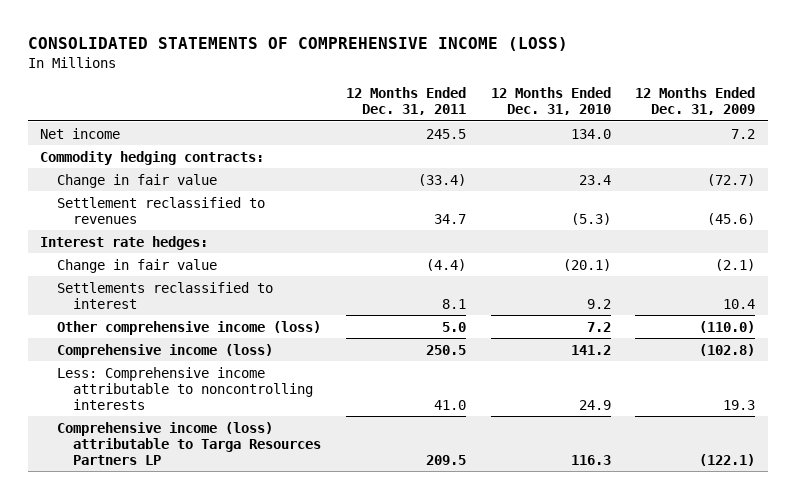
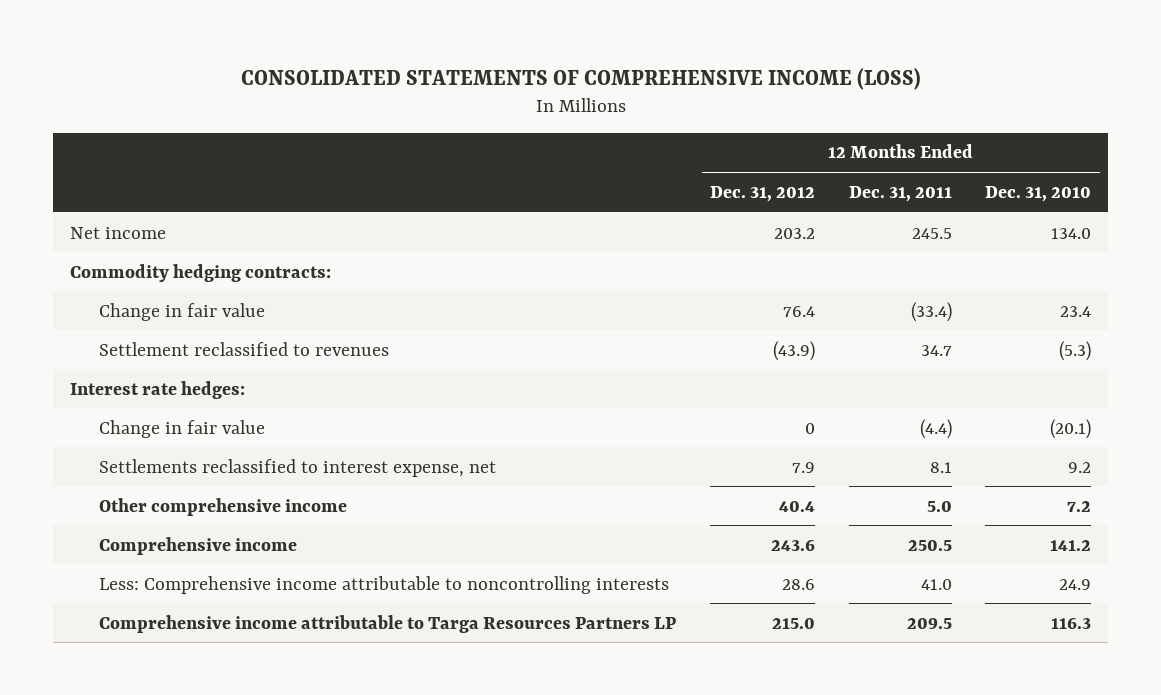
[635,87,756,116] 12 Months Ended Dec. 31, 2009 -> none
none -> [709,185,815,202] Dec. 31, 2012
[56,281,273,309] Settlements reclassified to interest -> [99,458,497,477] Settlements reclassified to interest expense, net
[56,320,321,335] Other comprehensive income (loss) -> [99,497,348,516] Other comprehensive income
[56,343,273,358] Comprehensive income (loss) -> [99,536,298,555] Comprehensive income
[56,421,321,465] Comprehensive income (loss) attributable to Targa Resources Partners LP -> [99,614,677,633] Comprehensive income attributable to Targa Resources Partners LP

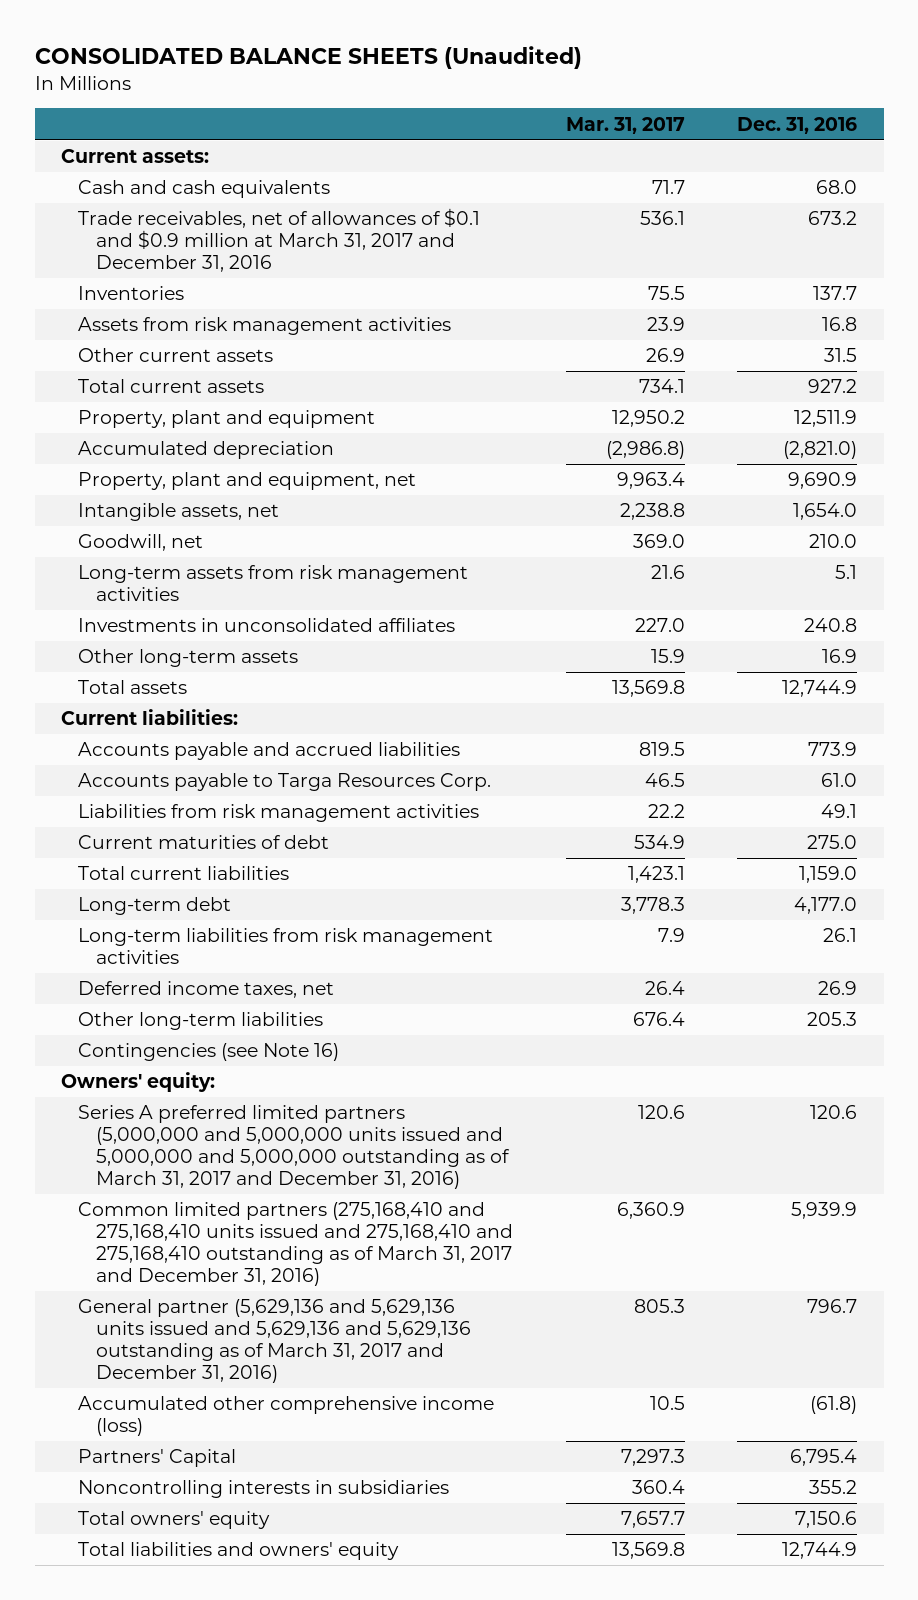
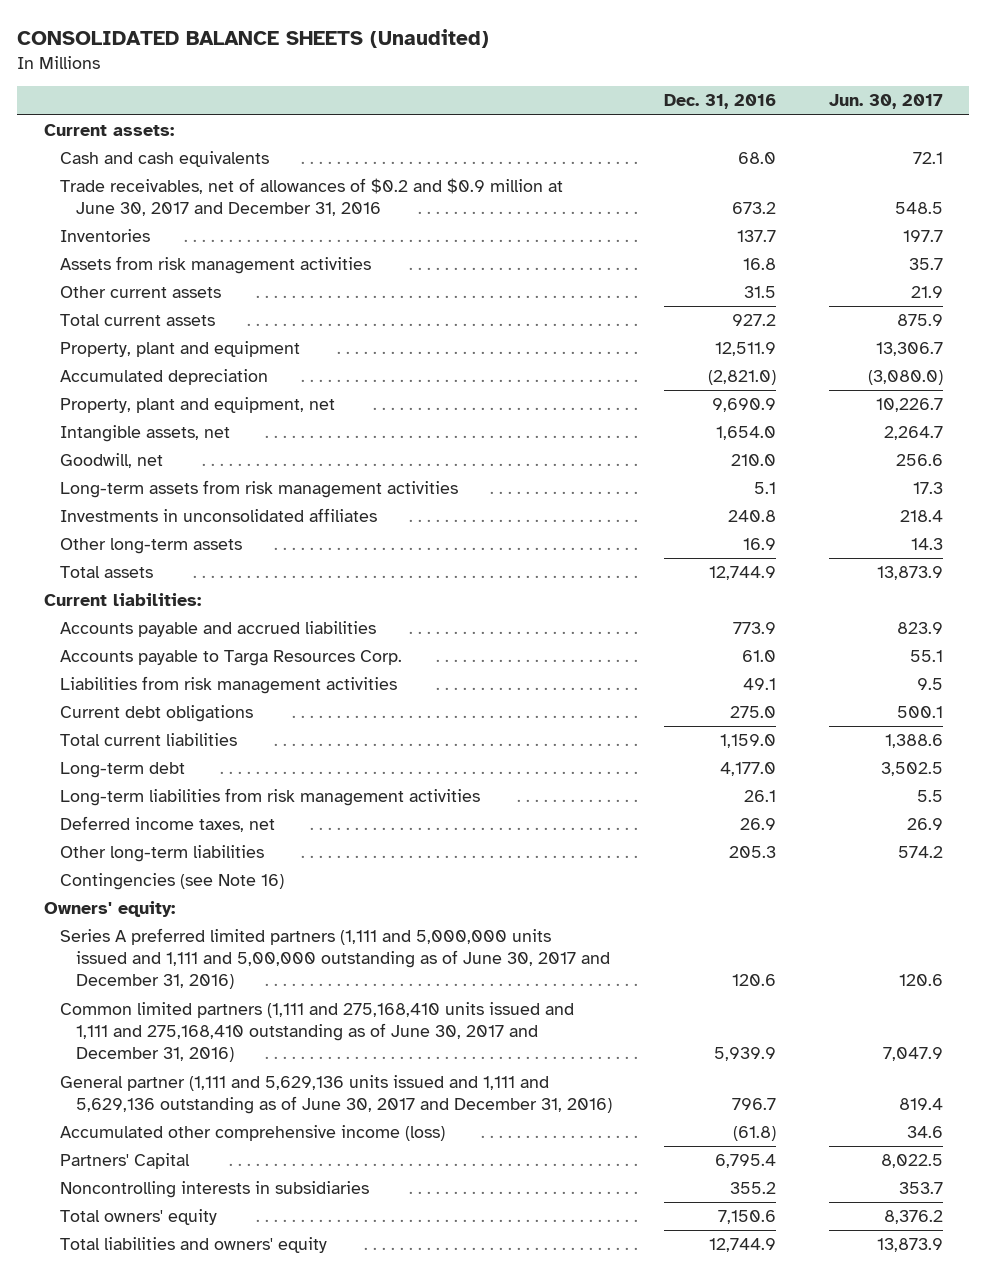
[565,116,685,134] Mar. 31, 2017 -> none
none -> [828,94,943,110] Jun. 30, 2017
[78,208,481,273] Trade receivables, net of allowances of $0.1 and $0.9 million at March 31, 2017 and December 31, 2016 -> [59,178,563,217] Trade receivables, net of allowances of $0.2 and $0.9 million at June 30, 2017 and December 31, 2016
[78,835,330,850] Current maturities of debt -> [59,705,253,723] Current debt obligations
[78,1105,510,1190] Series A preferred limited partners (5,000,000 and 5,000,000 units issued and 5,000,000 and 5,000,000 outstanding as of March 31, 2017 and December 31, 2016) -> [59,928,610,990] Series A preferred limited partners (1,111 and 5,000,000 units issued and 1,111 and 5,00,000 outstanding as of June 30, 2017 and December 31, 2016)
[78,1202,513,1287] Common limited partners (275,168,410 and 275,168,410 units issued and 275,168,410 and 275,168,410 outstanding as of March 31, 2017 and December 31, 2016) -> [59,1002,574,1063] Common limited partners (1,111 and 275,168,410 units issued and 1,111 and 275,168,410 outstanding as of June 30, 2017 and December 31, 2016)
[78,1299,471,1384] General partner (5,629,136 and 5,629,136 units issued and 5,629,136 and 5,629,136 outstanding as of March 31, 2017 and December 31, 2016) -> [59,1075,612,1115] General partner (1,111 and 5,629,136 units issued and 1,111 and 5,629,136 outstanding as of June 30, 2017 and December 31, 2016)

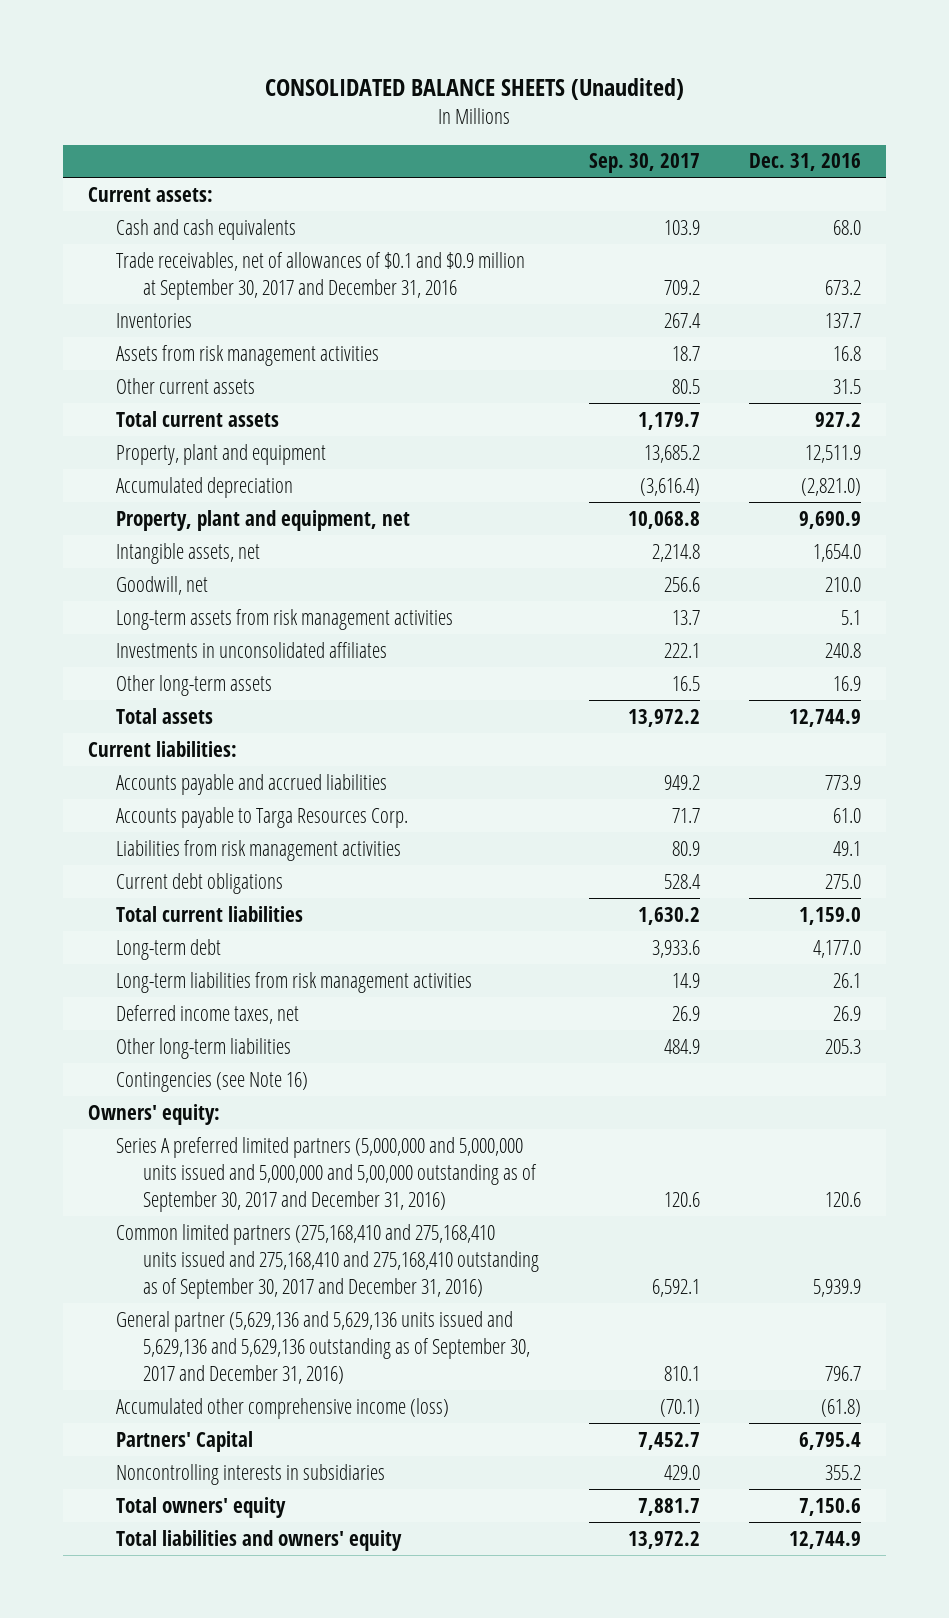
[828,94,943,110] Jun. 30, 2017 -> none
none -> [588,153,700,174] Sep. 30, 2017
[59,178,563,217] Trade receivables, net of allowances of $0.2 and $0.9 million at June 30, 2017 and December 31, 2016 -> [115,251,525,300] Trade receivables, net of allowances of $0.1 and $0.9 million at September 30, 2017 and December 31, 2016
[59,928,610,990] Series A preferred limited partners (1,111 and 5,000,000 units issued and 1,111 and 5,00,000 outstanding as of June 30, 2017 and December 31, 2016) -> [115,1136,538,1212] Series A preferred limited partners (5,000,000 and 5,000,000 units issued and 5,000,000 and 5,00,000 outstanding as of September 30, 2017 and December 31, 2016)
[59,1002,574,1063] Common limited partners (1,111 and 275,168,410 units issued and 1,111 and 275,168,410 outstanding as of June 30, 2017 and December 31, 2016) -> [115,1223,540,1299] Common limited partners (275,168,410 and 275,168,410 units issued and 275,168,410 and 275,168,410 outstanding as of September 30, 2017 and December 31, 2016)
[59,1075,612,1115] General partner (1,111 and 5,629,136 units issued and 1,111 and 5,629,136 outstanding as of June 30, 2017 and December 31, 2016) -> [115,1310,531,1384] General partner (5,629,136 and 5,629,136 units issued and 5,629,136 and 5,629,136 outstanding as of September 30, 2017 and December 31, 2016)

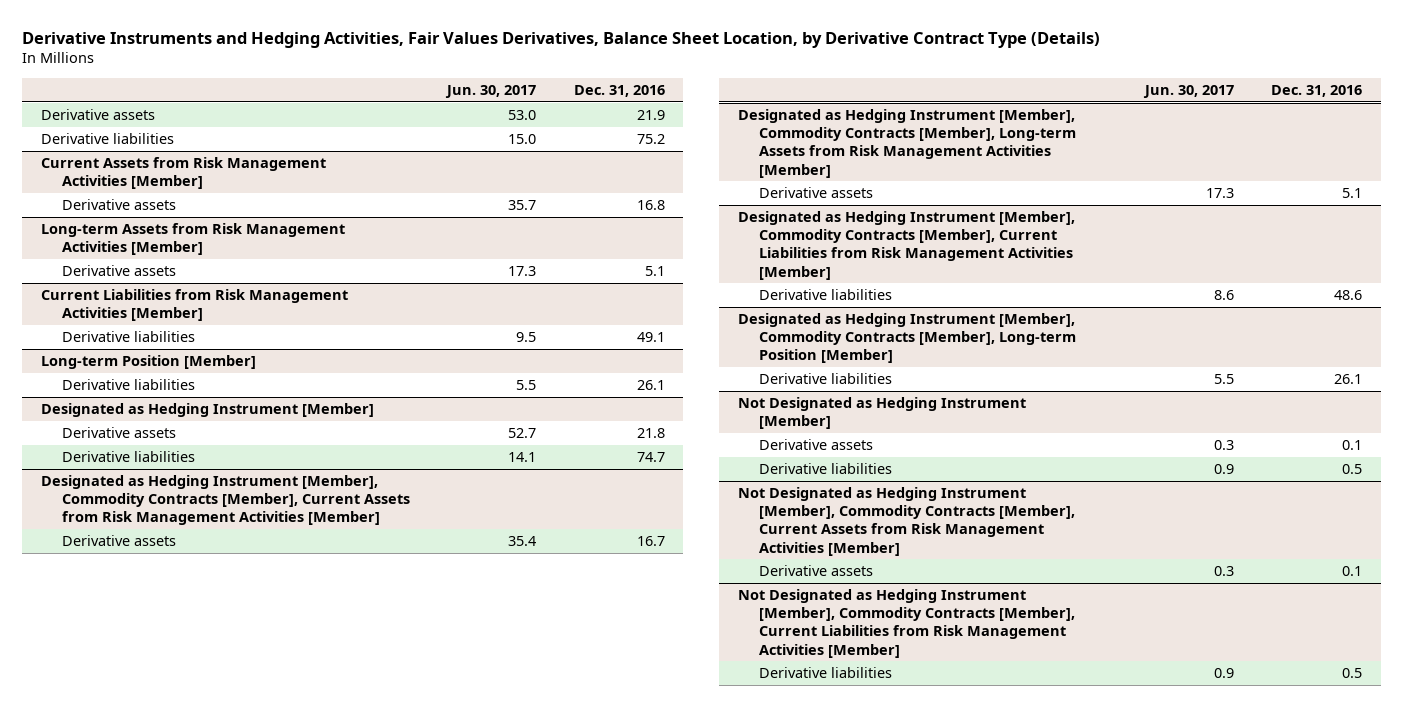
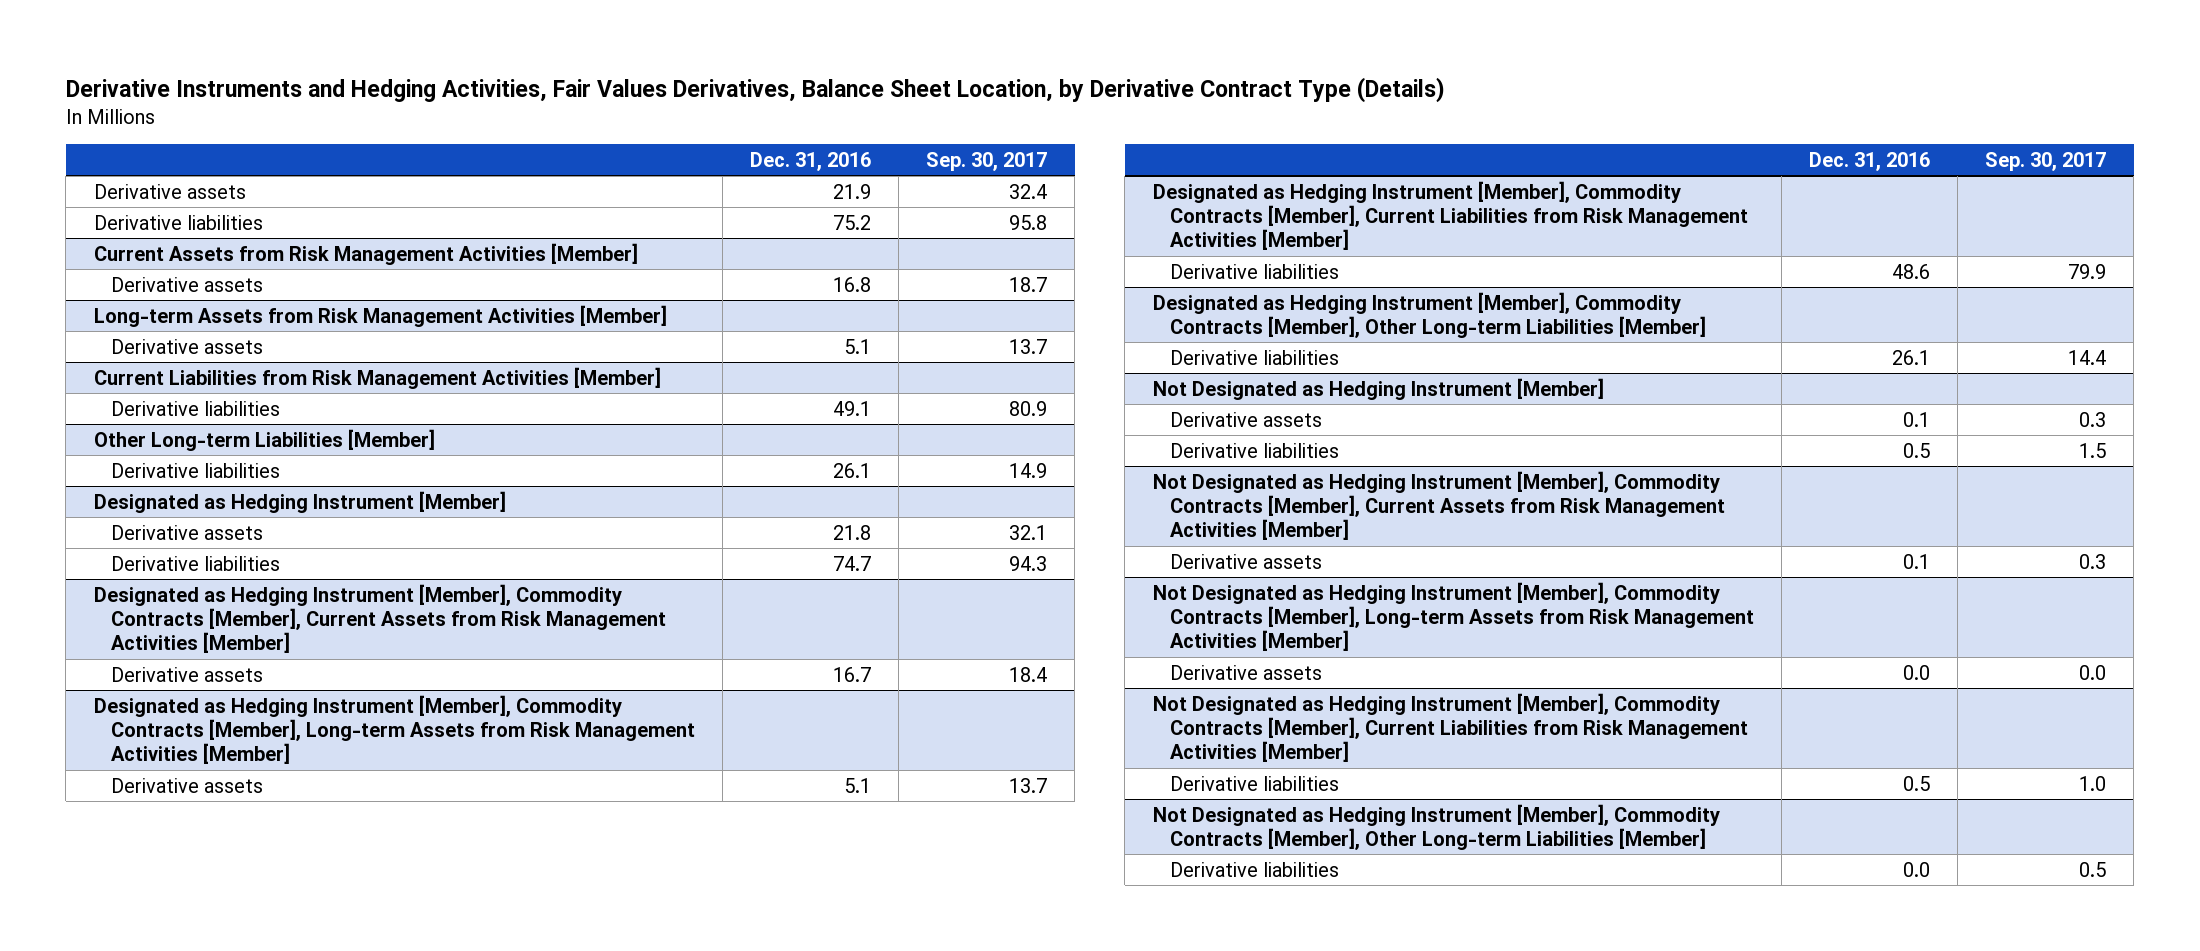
[445,84,537,98] Jun. 30, 2017 -> none
none -> [926,151,1048,171] Sep. 30, 2017
[40,355,256,370] Long-term Position [Member] -> [93,428,435,451] Other Long-term Liabilities [Member]
[738,313,1077,364] Designated as Hedging Instrument [Member], Commodity Contracts [Member], Long-term Position [Member] -> [1152,291,1706,338] Designated as Hedging Instrument [Member], Commodity Contracts [Member], Other Long-term Liabilities [Member]
none -> [1152,581,1754,652] Not Designated as Hedging Instrument [Member], Commodity Contracts [Member], Long-term Assets from Risk Management Activities [Member]
none -> [1169,664,1322,680] Derivative assets
none -> [1152,803,1720,850] Not Designated as Hedging Instrument [Member], Commodity Contracts [Member], Other Long-term Liabilities [Member]
none -> [1169,861,1339,877] Derivative liabilities

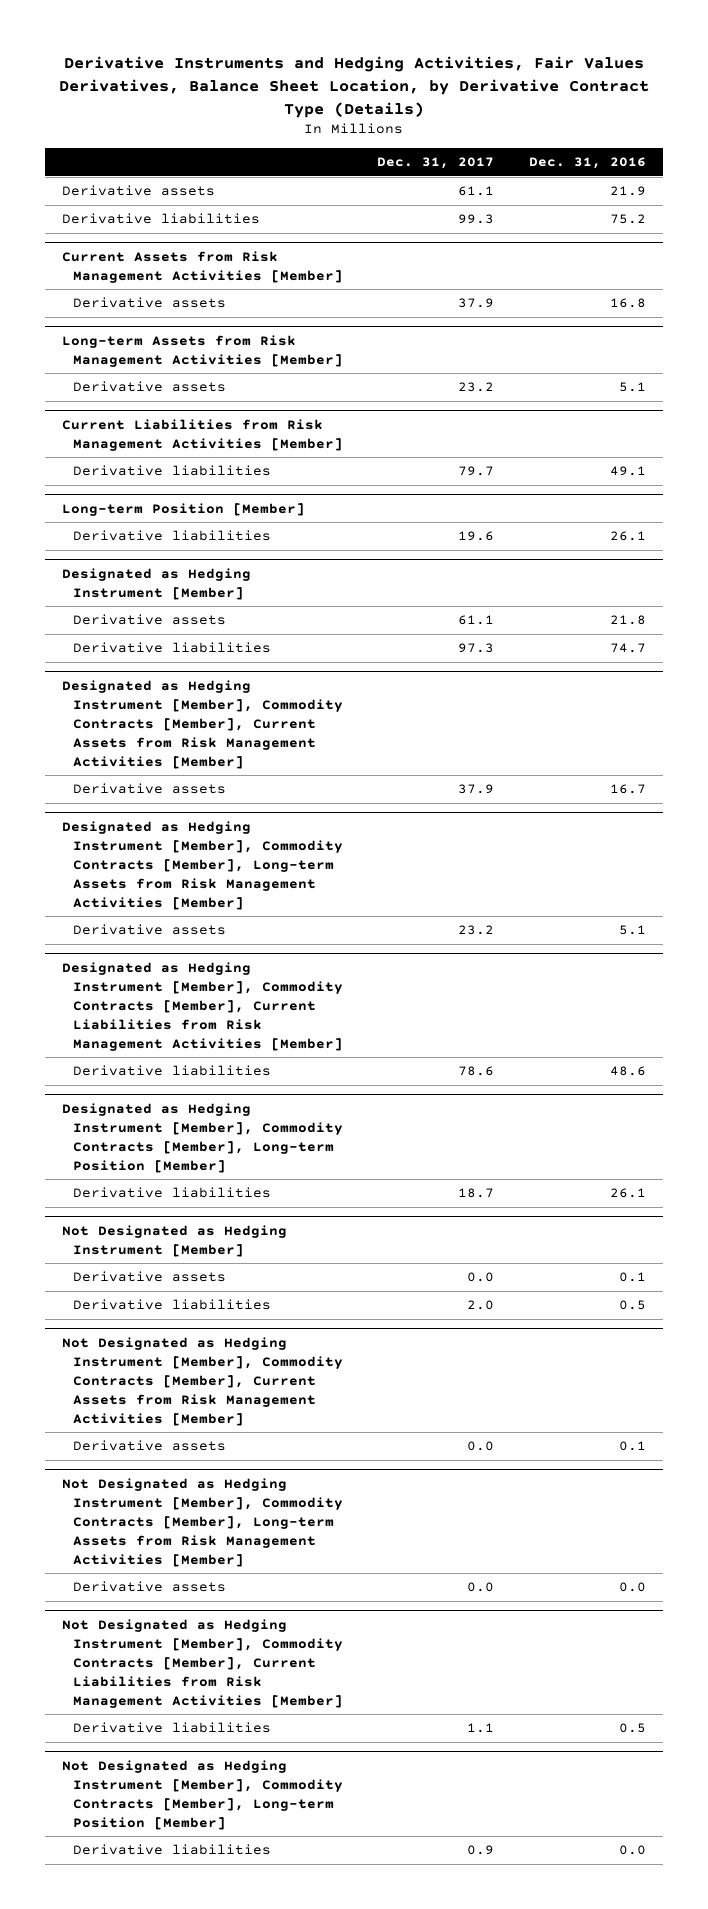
[926,151,1048,171] Sep. 30, 2017 -> none
none -> [377,157,495,170] Dec. 31, 2017
[93,428,435,451] Other Long-term Liabilities [Member] -> [62,502,306,516] Long-term Position [Member]
[1152,291,1706,338] Designated as Hedging Instrument [Member], Commodity Contracts [Member], Other Long-term Liabilities [Member] -> [62,1102,343,1173] Designated as Hedging Instrument [Member], Commodity Contracts [Member], Long-term Position [Member]
[1152,803,1720,850] Not Designated as Hedging Instrument [Member], Commodity Contracts [Member], Other Long-term Liabilities [Member] -> [62,1759,343,1830] Not Designated as Hedging Instrument [Member], Commodity Contracts [Member], Long-term Position [Member]

